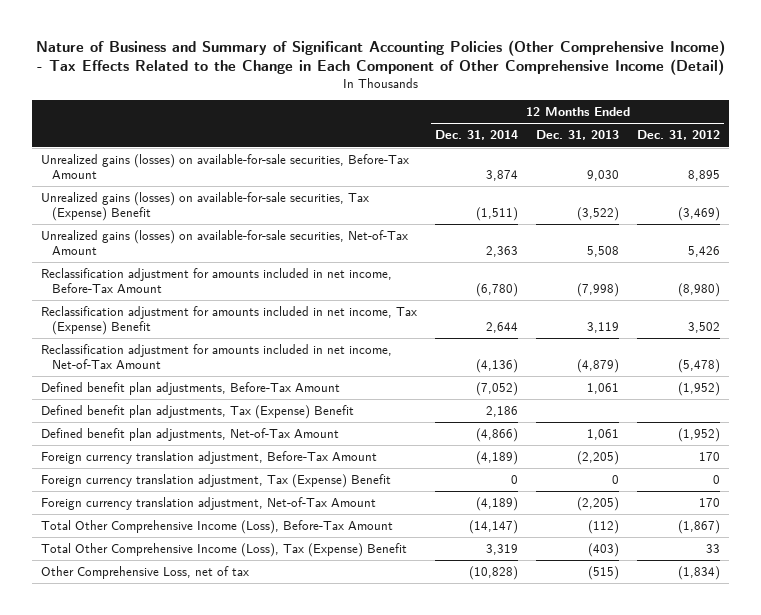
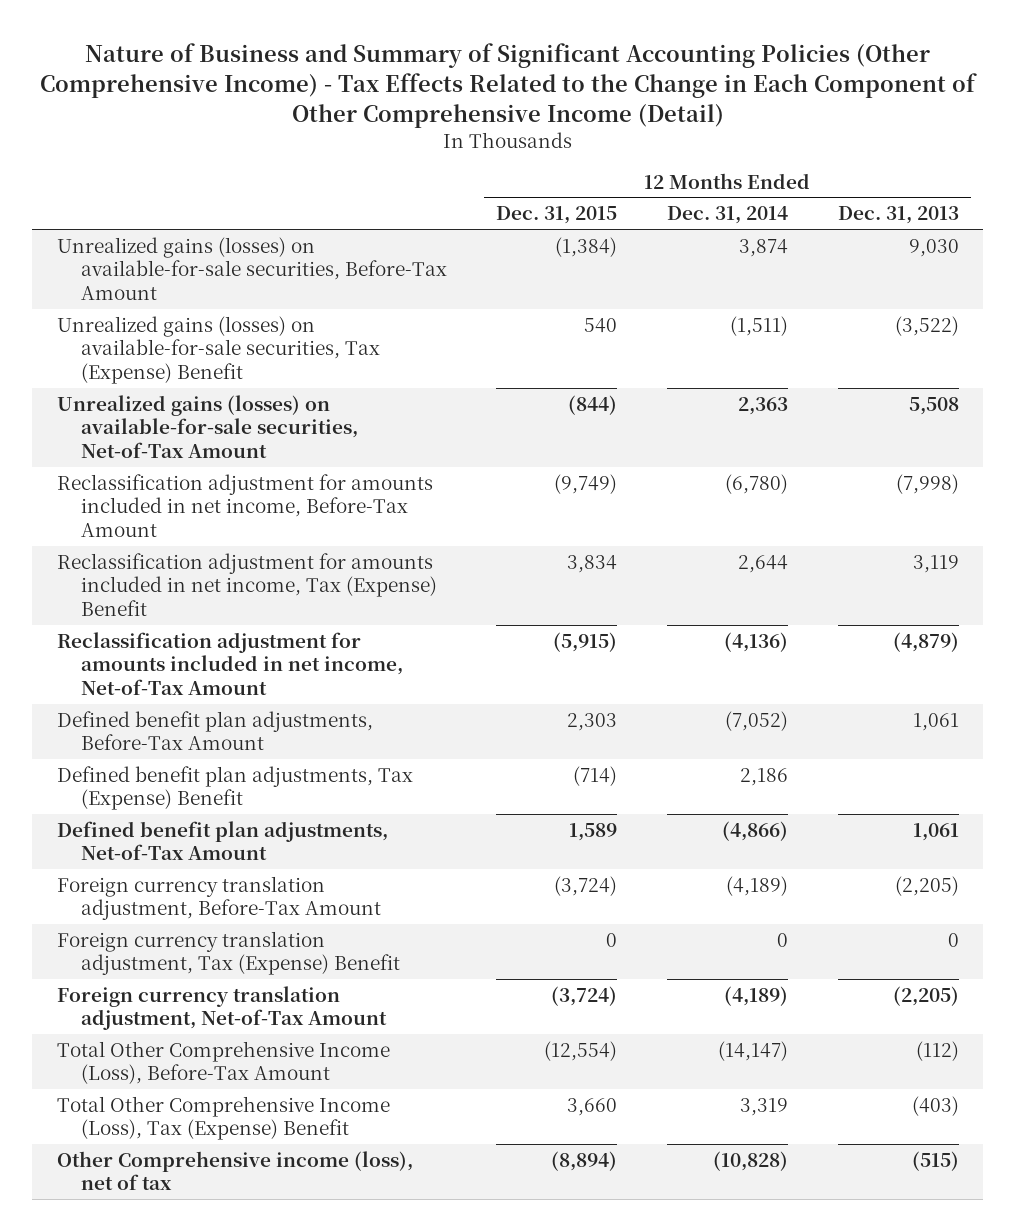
[636,130,720,141] Dec. 31, 2012 -> none
none -> [496,206,618,225] Dec. 31, 2015
[41,566,250,580] Other Comprehensive Loss, net of tax -> [57,1150,414,1191] Other Comprehensive income (loss), net of tax

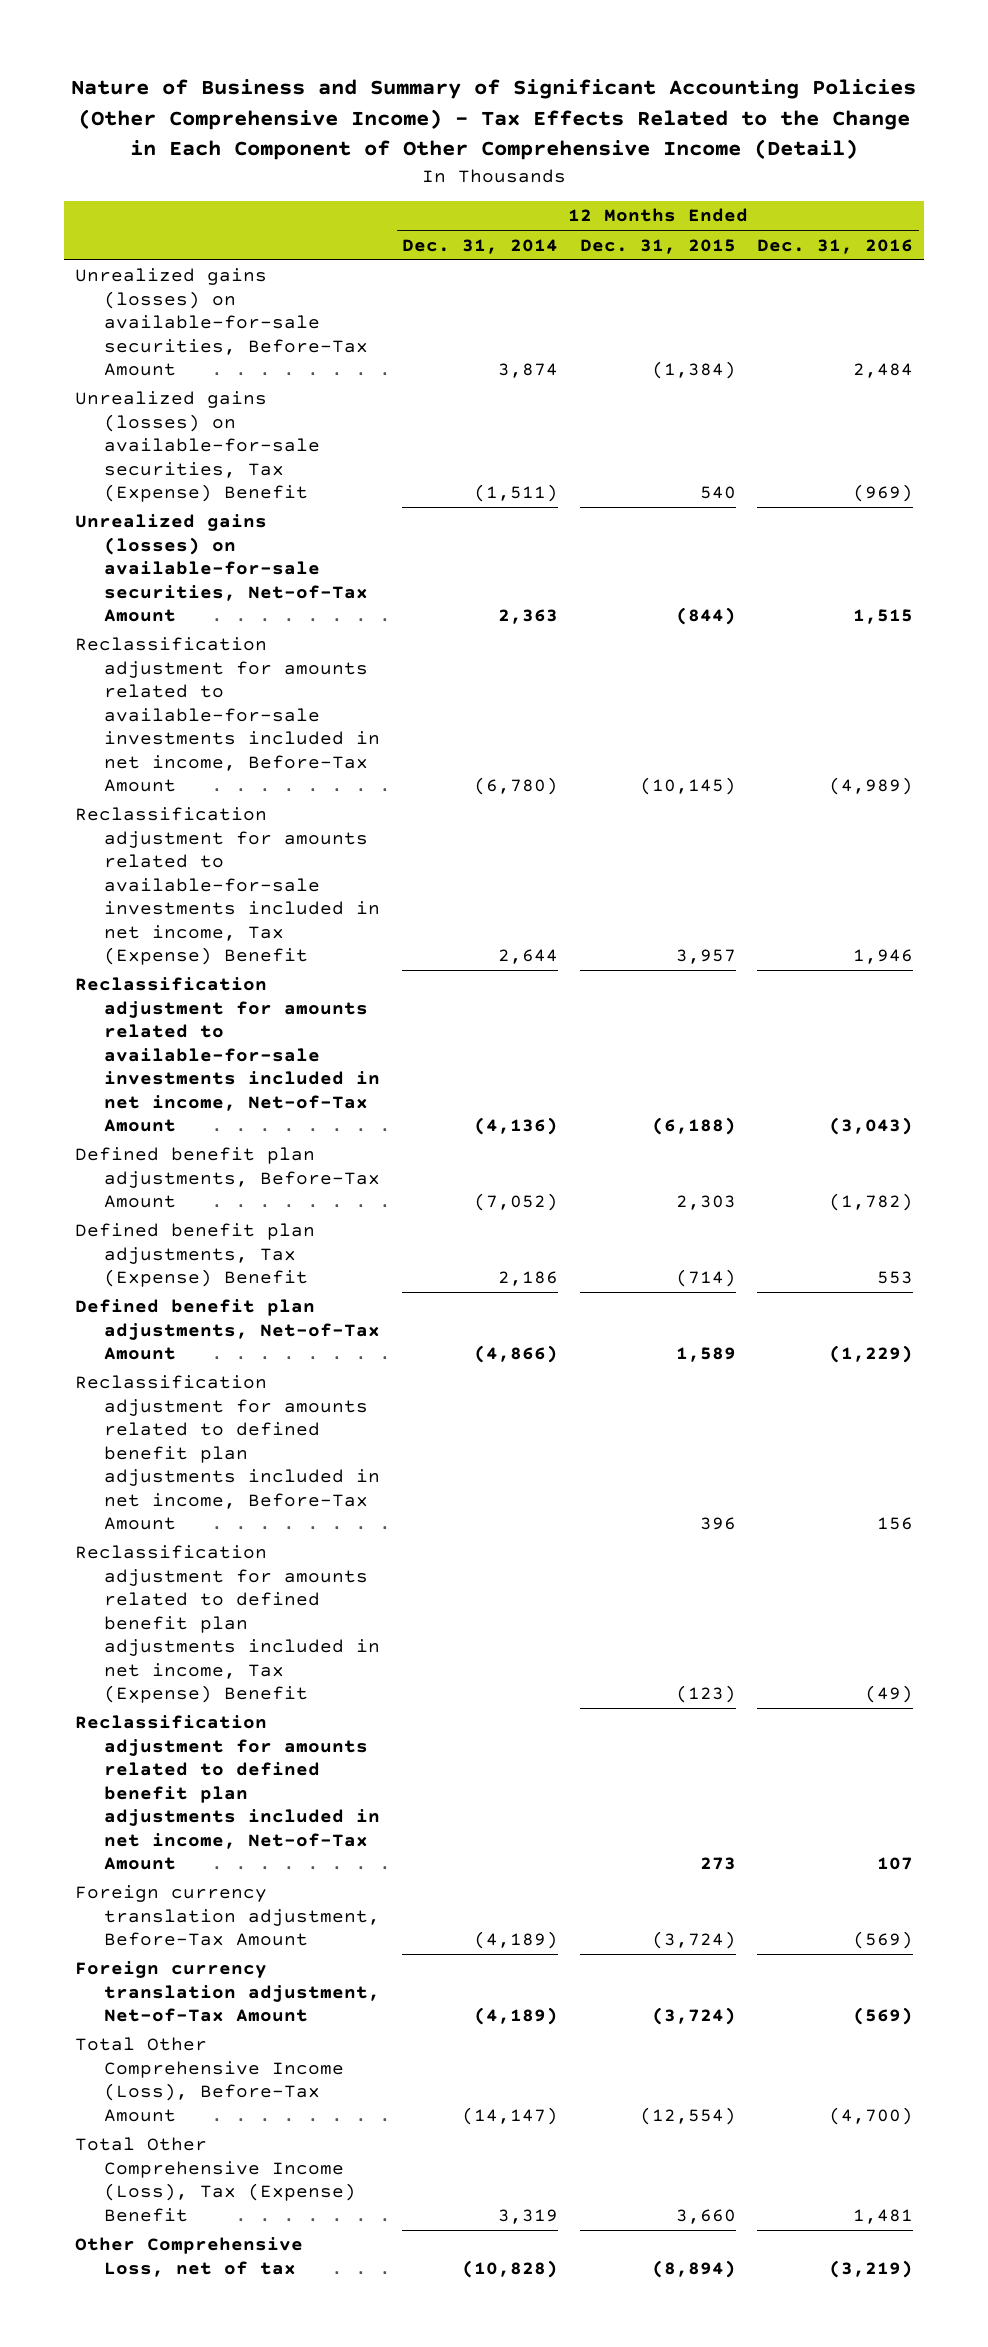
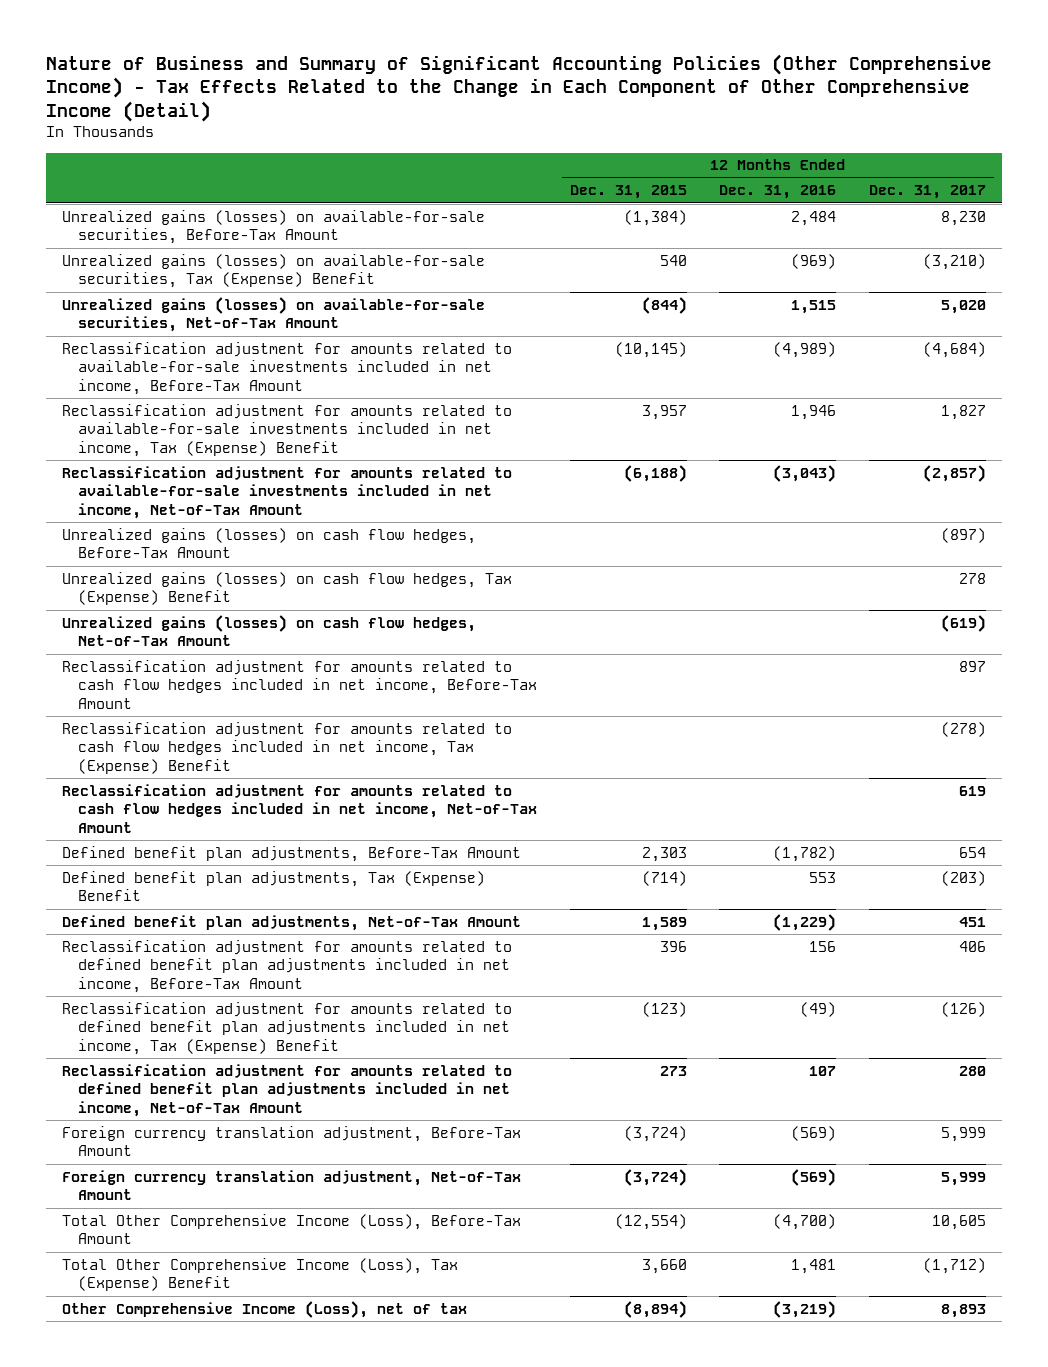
[402,238,559,254] Dec. 31, 2014 -> none
none -> [869,185,987,200] Dec. 31, 2017
none -> [62,527,477,559] Unrealized gains (losses) on cash flow hedges, Before-Tax Amount
none -> [62,571,513,606] Unrealized gains (losses) on cash flow hedges, Tax (Expense) Benefit
none -> [62,614,477,647] Unrealized gains (losses) on cash flow hedges, Net-of-Tax Amount
none -> [62,659,538,709] Reclassification adjustment for amounts related to cash flow hedges included in net income, Before-Tax Amount
none -> [62,721,513,774] Reclassification adjustment for amounts related to cash flow hedges included in net income, Tax (Expense) Benefit
none -> [62,783,538,833] Reclassification adjustment for amounts related to cash flow hedges included in net income, Net-of-Tax Amount
[74,2237,303,2277] Other Comprehensive Loss, net of tax -> [62,1300,468,1318] Other Comprehensive Income (Loss), net of tax

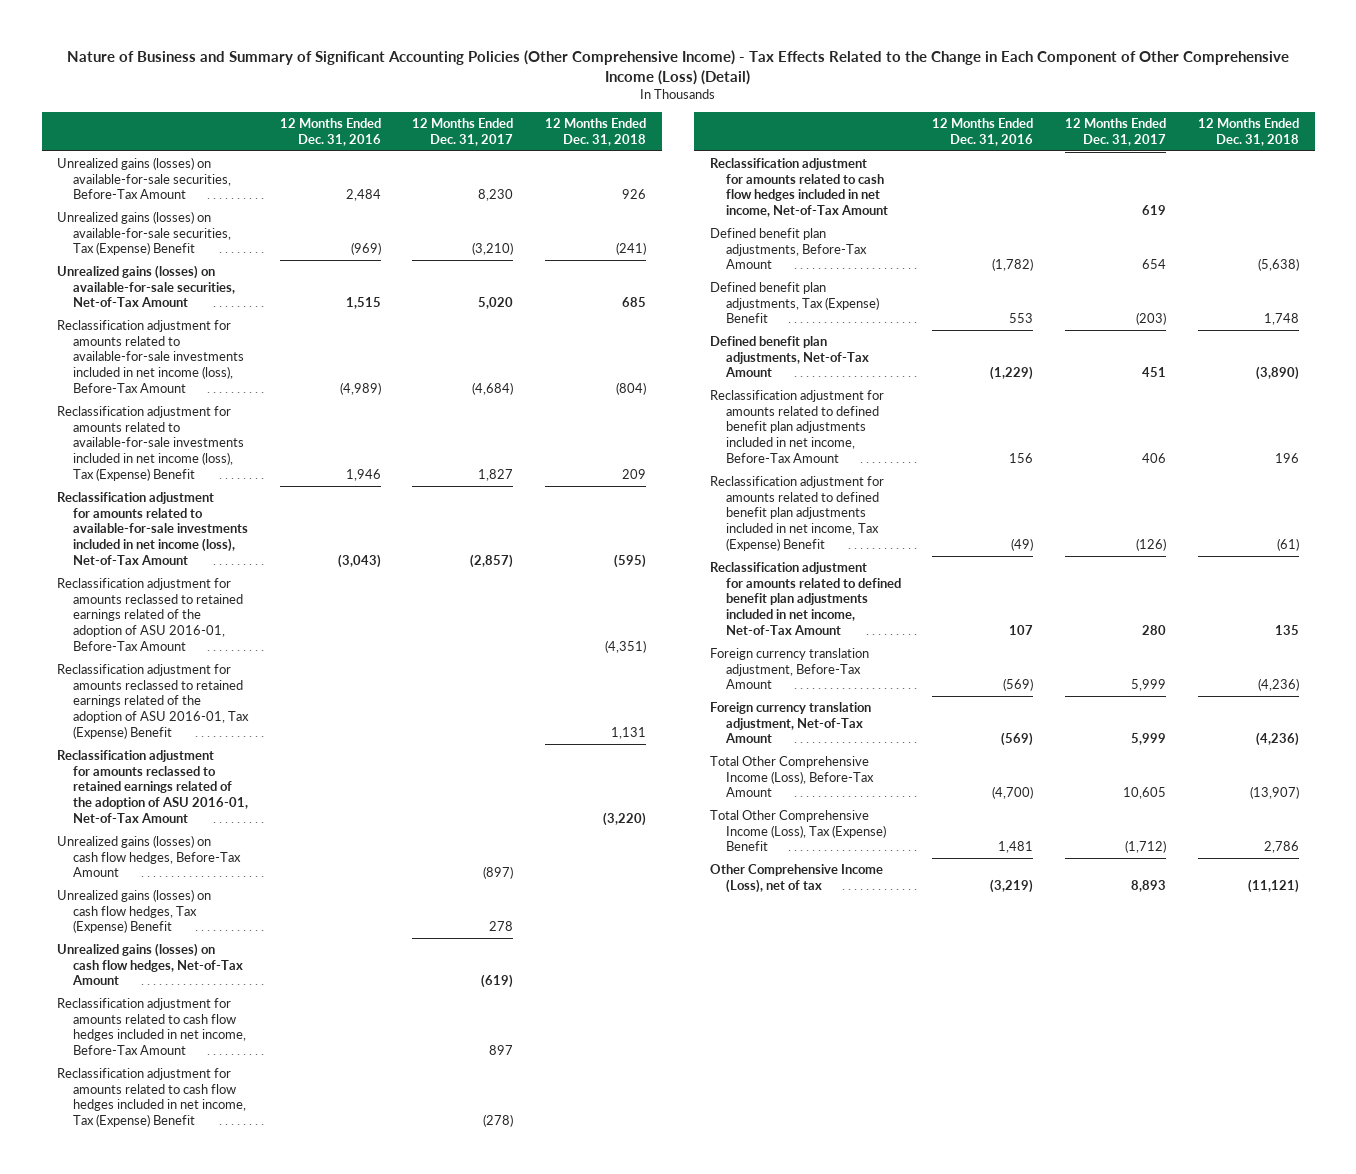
[46,53,993,122] Nature of Business and Summary of Significant Accounting Policies (Other Comprehensive Income) - Tax Effects Related to the Change in Each Component of Other Comprehensive Income (Detail) -> [67,49,1290,85] Nature of Business and Summary of Significant Accounting Policies (Other Comprehensive Income) - Tax Effects Related to the Change in Each Component of Other Comprehensive Income (Loss) (Detail)
[569,185,687,200] Dec. 31, 2015 -> none
none -> [545,118,647,147] 12 Months Ended Dec. 31, 2018
[62,341,513,395] Reclassification adjustment for amounts related to available-for-sale investments included in net income, Before-Tax Amount -> [57,319,244,393] Reclassification adjustment for amounts related to available-for-sale investments included in net income (loss), Before-Tax Amount
[62,403,513,457] Reclassification adjustment for amounts related to available-for-sale investments included in net income, Tax (Expense) Benefit -> [57,405,244,481] Reclassification adjustment for amounts related to available-for-sale investments included in net income (loss), Tax (Expense) Benefit
[62,465,513,519] Reclassification adjustment for amounts related to available-for-sale investments included in net income, Net-of-Tax Amount -> [57,491,248,565] Reclassification adjustment for amounts related to available-for-sale investments included in net income (loss), Net-of-Tax Amount
none -> [57,577,243,651] Reclassification adjustment for amounts reclassed to retained earnings related of the adoption of ASU 2016-01, Before-Tax Amount
none -> [57,663,249,739] Reclassification adjustment for amounts reclassed to retained earnings related of the adoption of ASU 2016-01, Tax (Expense) Benefit
none -> [57,749,248,823] Reclassification adjustment for amounts reclassed to retained earnings related of the adoption of ASU 2016-01, Net-of-Tax Amount

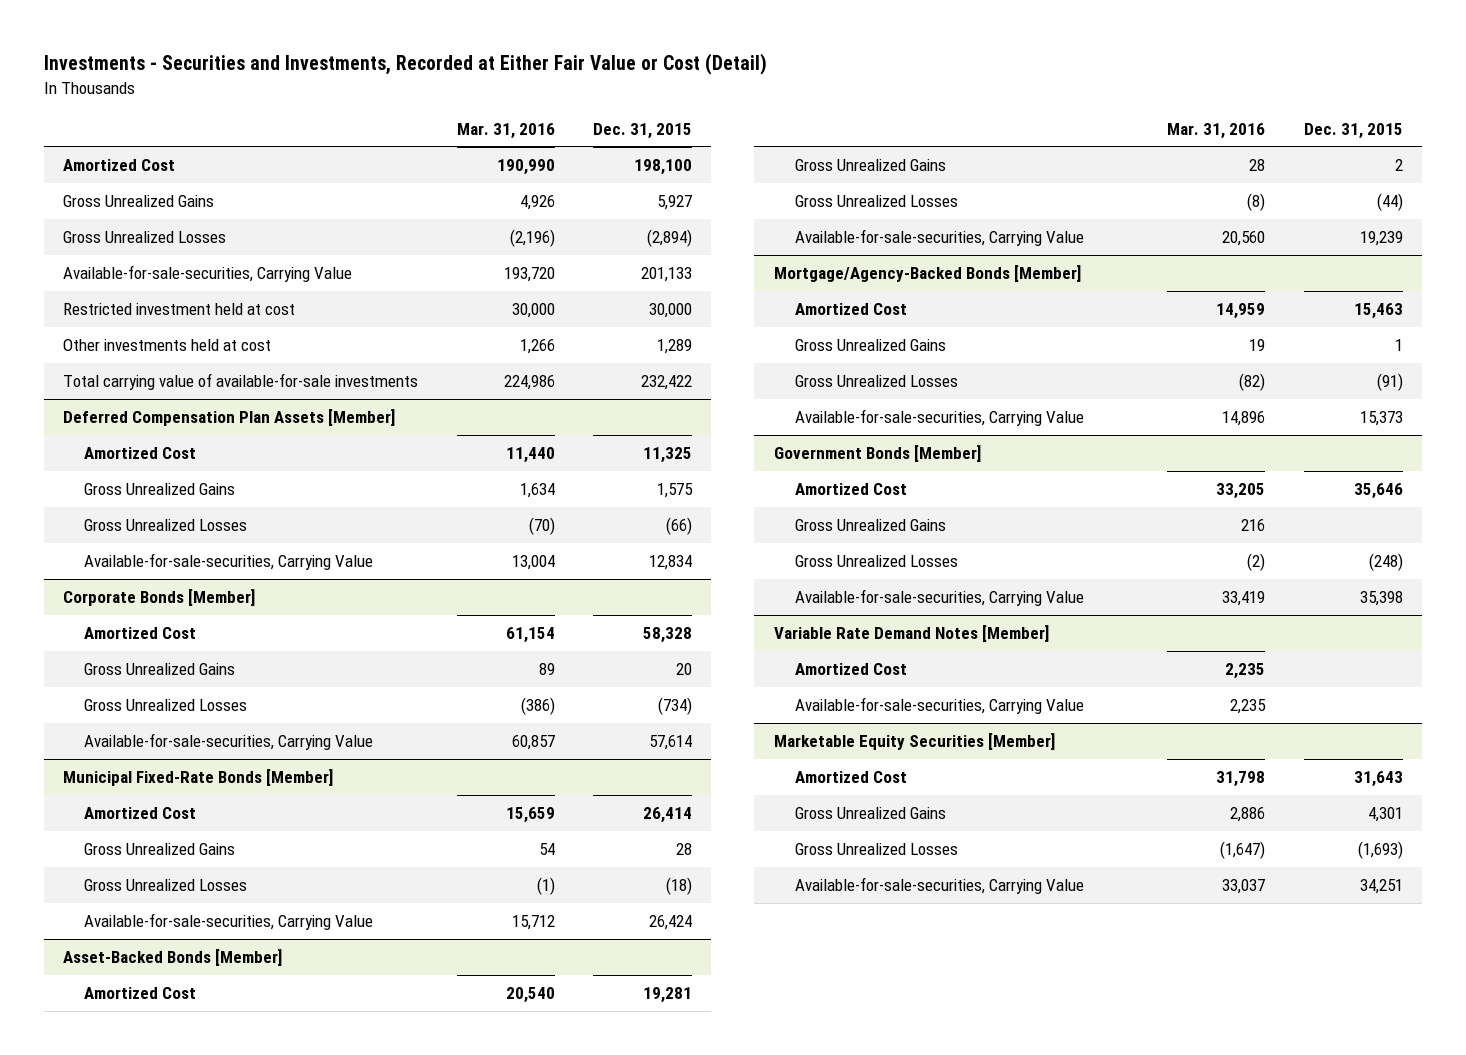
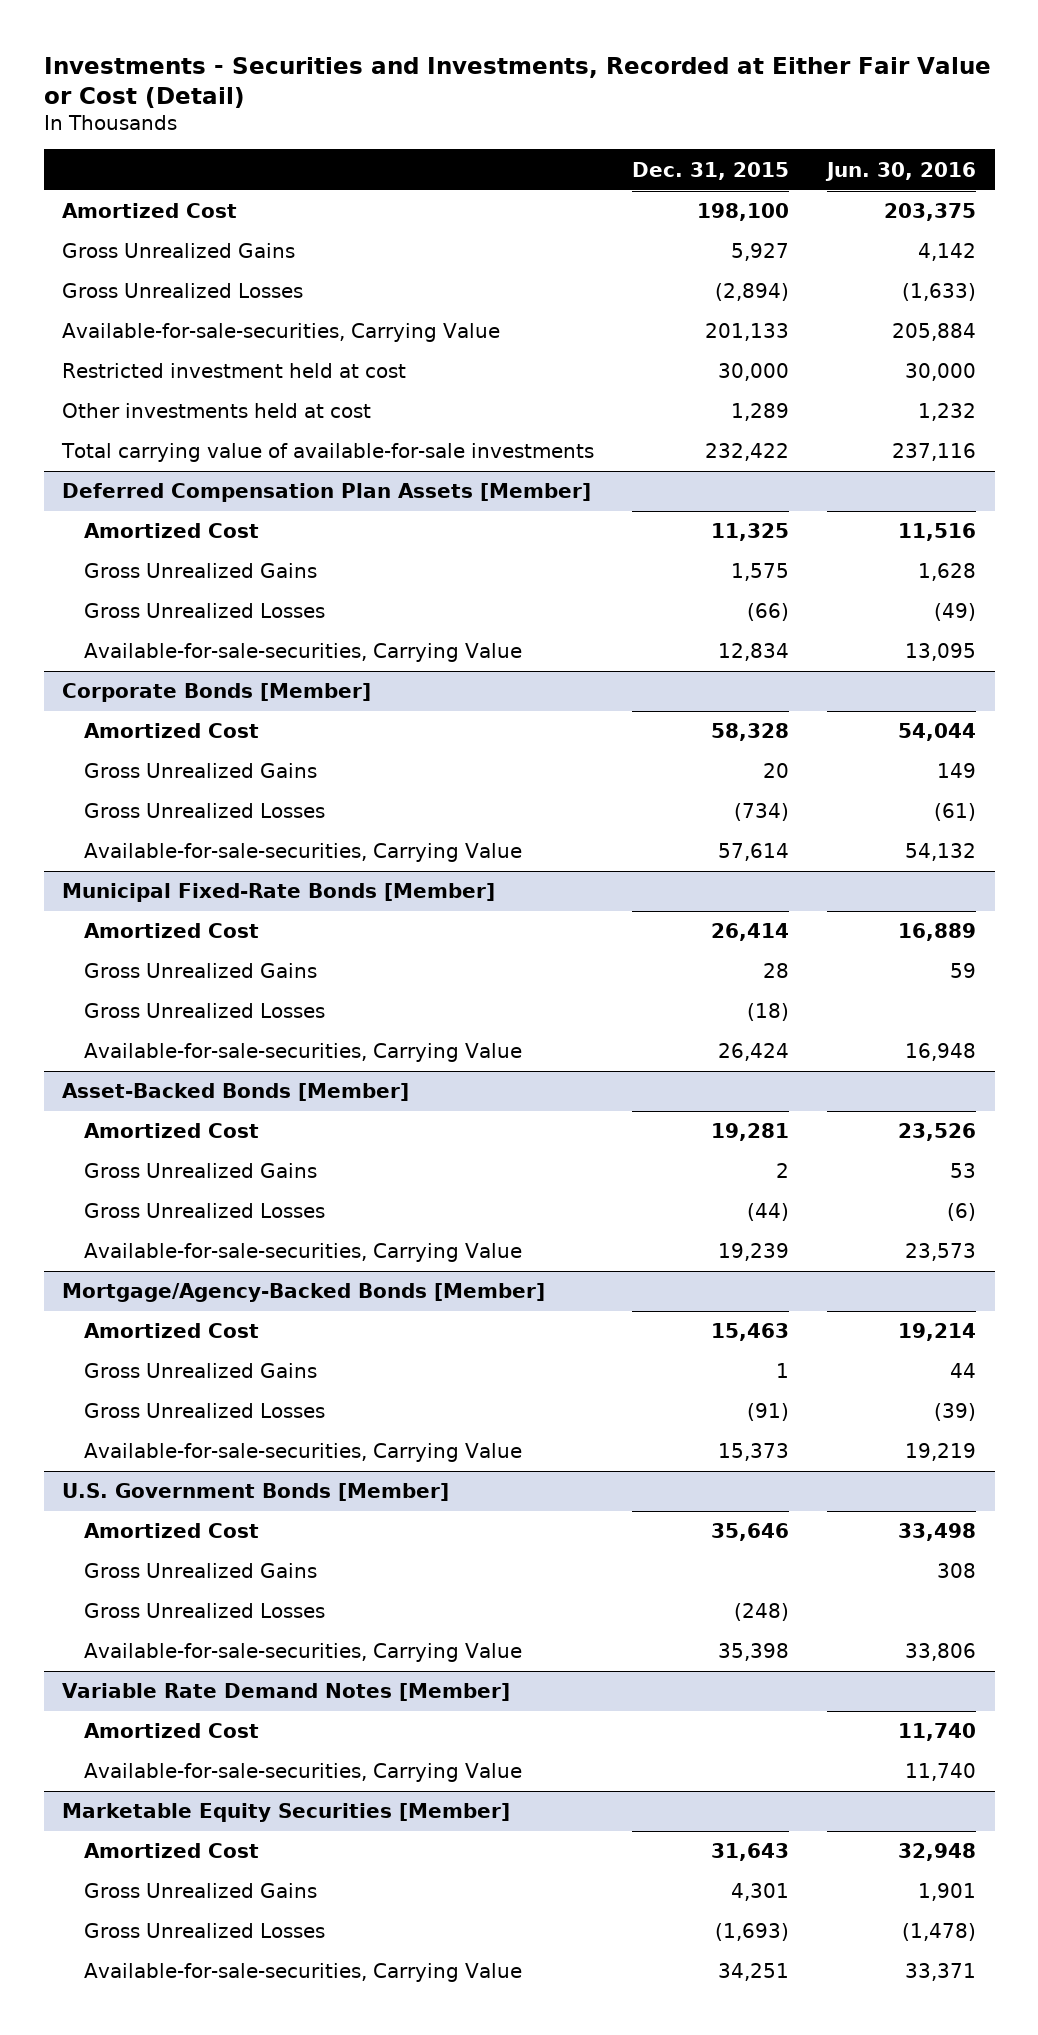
[456,122,555,139] Mar. 31, 2016 -> none
none -> [824,161,976,181] Jun. 30, 2016
[773,444,981,462] Government Bonds [Member] -> [62,1483,450,1502] U.S. Government Bonds [Member]

